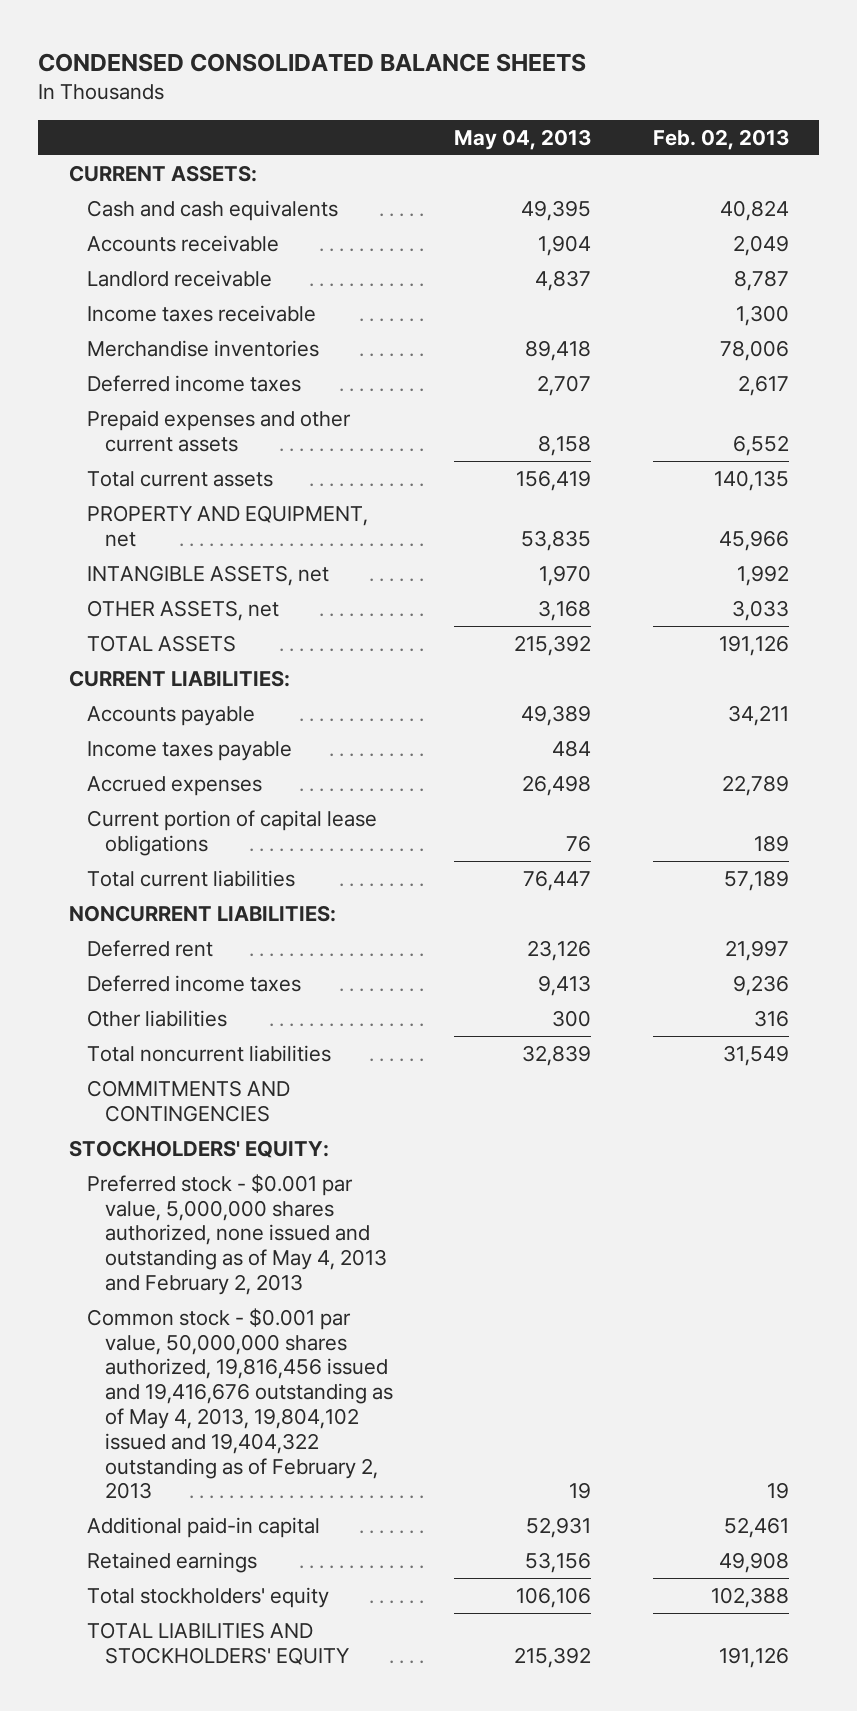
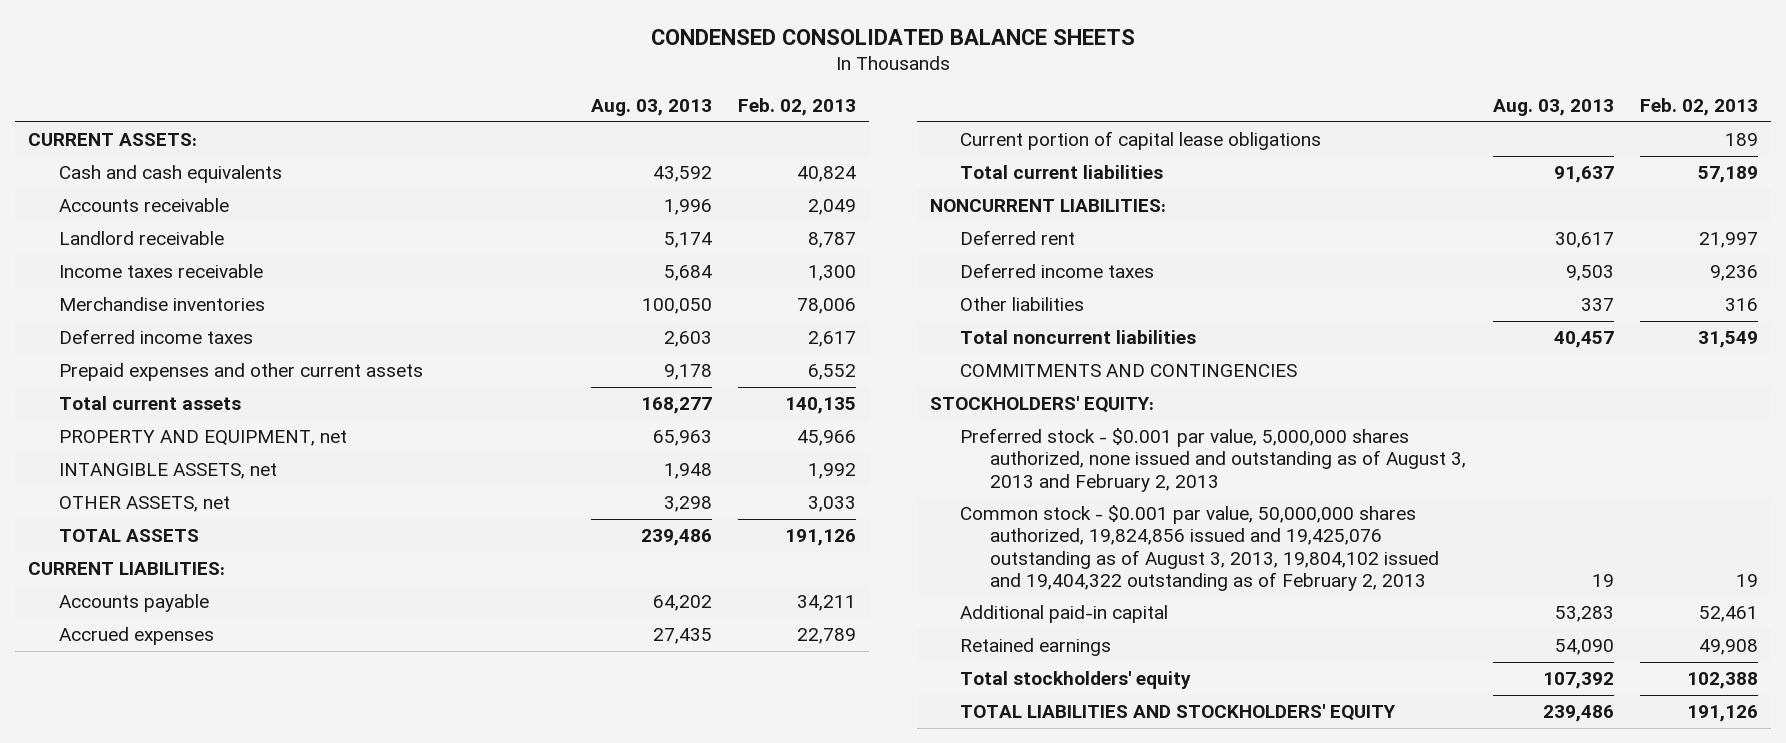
[454,128,592,150] May 04, 2013 -> none
none -> [591,99,713,117] Aug. 03, 2013
[86,740,292,761] Income taxes payable -> none
[86,1173,387,1295] Preferred stock - $0.001 par value, 5,000,000 shares authorized, none issued and outstanding as of May 4, 2013 and February 2, 2013 -> [960,428,1467,492] Preferred stock - $0.001 par value, 5,000,000 shares authorized, none issued and outstanding as of August 3, 2013 and February 2, 2013
[86,1307,393,1500] Common stock - $0.001 par value, 50,000,000 shares authorized, 19,816,456 issued and 19,416,676 outstanding as of May 4, 2013, 19,804,102 issued and 19,404,322 outstanding as of February 2, 2013 -> [960,505,1440,591] Common stock - $0.001 par value, 50,000,000 shares authorized, 19,824,856 issued and 19,425,076 outstanding as of August 3, 2013, 19,804,102 issued and 19,404,322 outstanding as of February 2, 2013

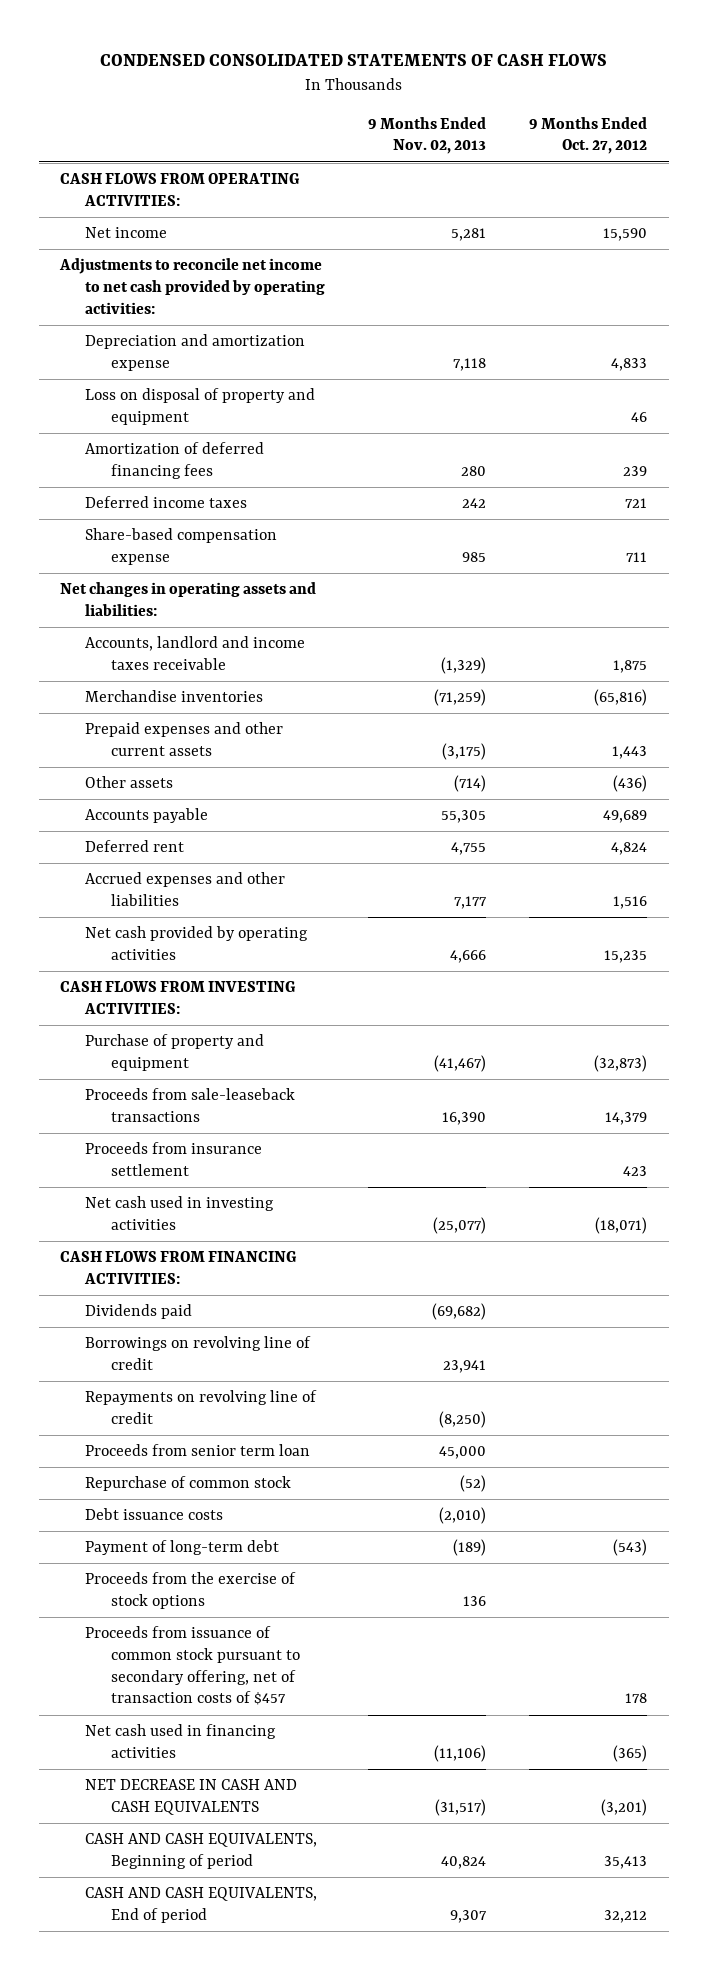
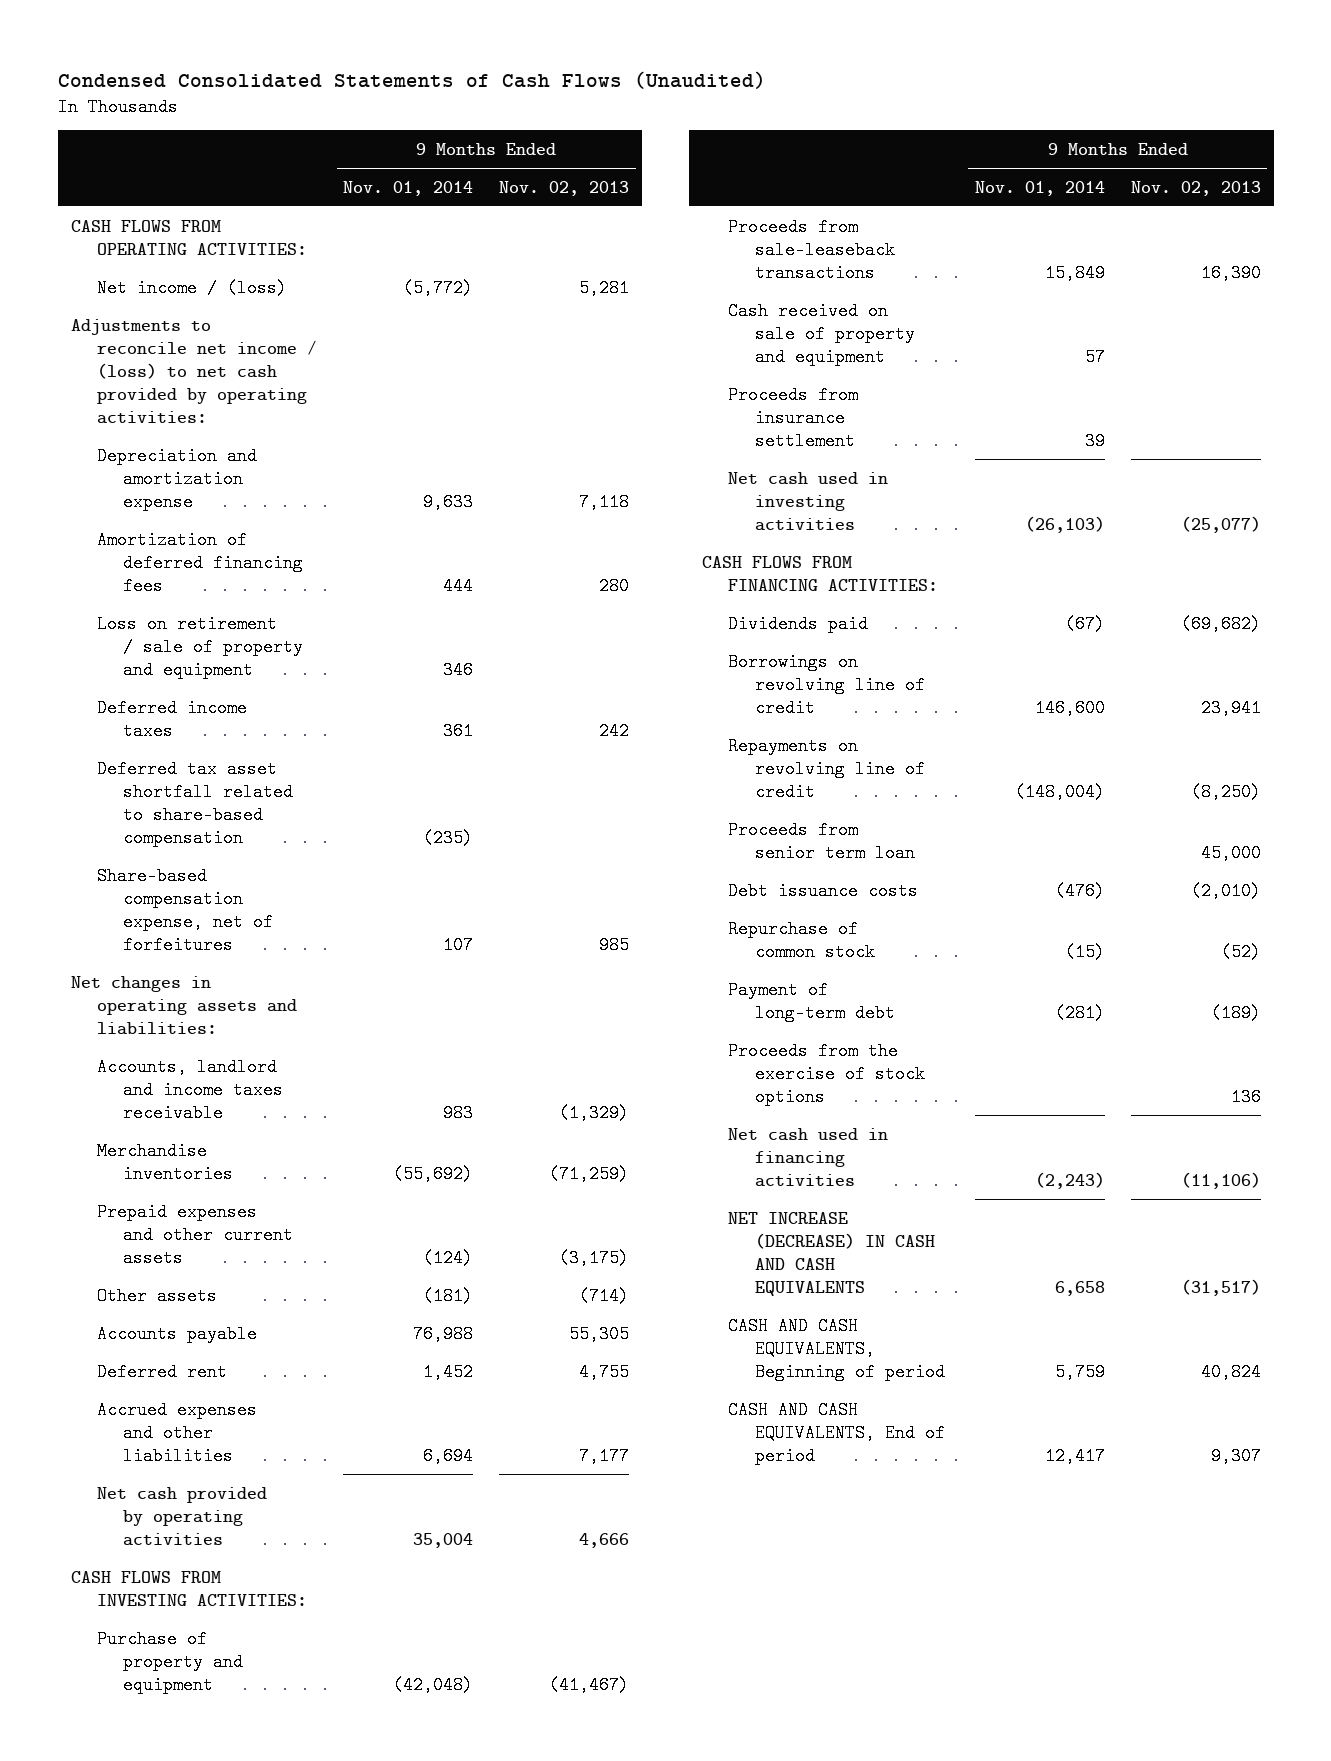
[99,54,607,67] CONDENSED CONSOLIDATED STATEMENTS OF CASH FLOWS -> [57,70,766,89] Condensed Consolidated Statements of Cash Flows (Unaudited)
[529,116,648,155] 9 Months Ended Oct. 27, 2012 -> none
none -> [343,180,474,196] Nov. 01, 2014
[85,227,168,239] Net income -> [97,278,288,297] Net income / (loss)
[59,258,326,314] Adjustments to reconcile net income to net cash provided by operating activities: -> [70,318,318,425] Adjustments to reconcile net income / (loss) to net cash provided by operating activities:
[85,388,316,425] Loss on disposal of property and equipment -> none
none -> [97,614,304,679] Loss on retirement / sale of property and equipment
none -> [97,759,294,848] Deferred tax asset shortfall related to share-based compensation
[85,528,278,565] Share-based compensation expense -> [97,866,274,955] Share-based compensation expense, net of forfeitures
none -> [728,301,915,366] Cash received on sale of property and equipment
[85,1476,292,1492] Repurchase of common stock -> [728,919,875,961] Repurchase of common stock
[85,1626,300,1706] Proceeds from issuance of common stock pursuant to secondary offering, net of transaction costs of $457 -> none
[85,1779,298,1815] NET DECREASE IN CASH AND CASH EQUIVALENTS -> [728,1211,935,1297] NET INCREASE (DECREASE) IN CASH AND CASH EQUIVALENTS

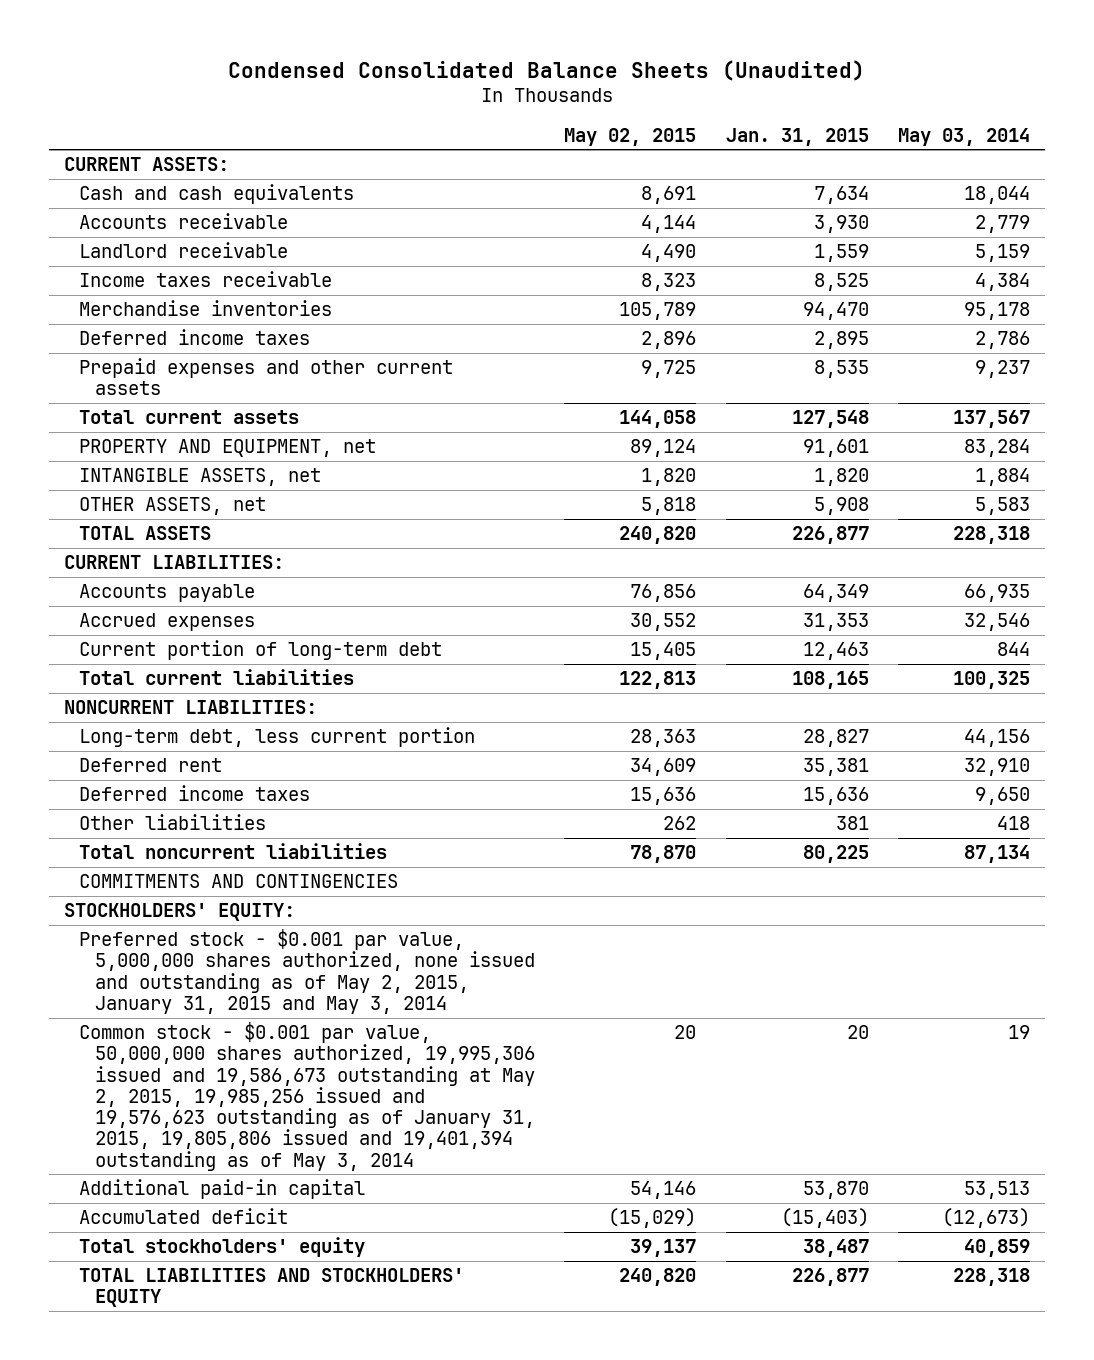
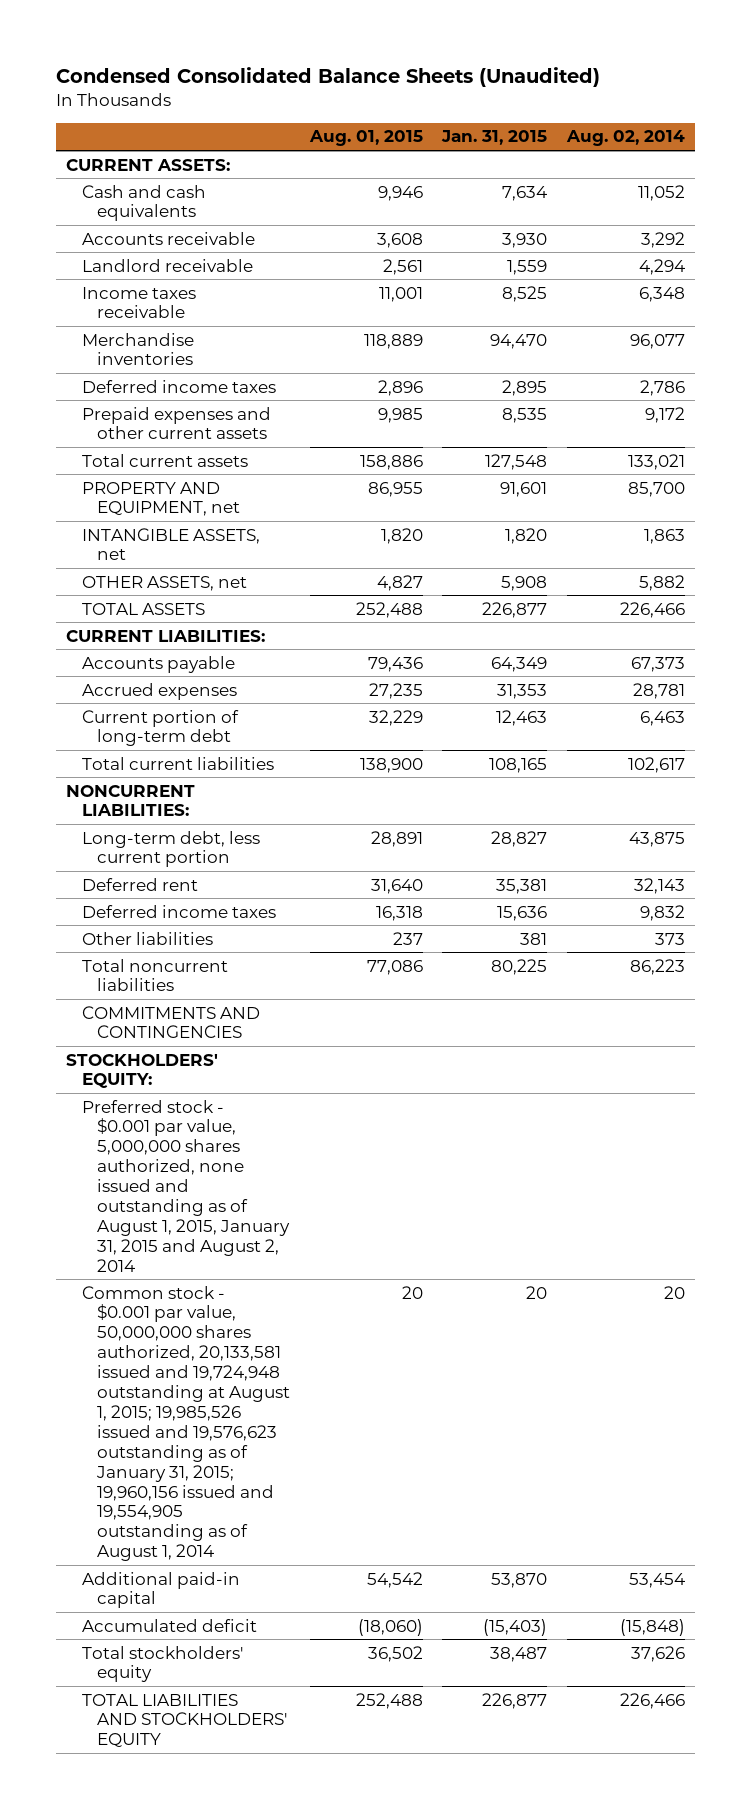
[564,127,697,146] May 02, 2015 -> none
[898,127,1031,146] May 03, 2014 -> none
none -> [308,130,423,147] Aug. 01, 2015
none -> [565,130,685,147] Aug. 02, 2014
[79,929,535,1014] Preferred stock - $0.001 par value, 5,000,000 shares authorized, none issued and outstanding as of May 2, 2015, January 31, 2015 and May 3, 2014 -> [81,1099,291,1272] Preferred stock - $0.001 par value, 5,000,000 shares authorized, none issued and outstanding as of August 1, 2015, January 31, 2015 and August 2, 2014
[79,1022,535,1171] Common stock - $0.001 par value, 50,000,000 shares authorized, 19,995,306 issued and 19,586,673 outstanding at May 2, 2015, 19,985,256 issued and 19,576,623 outstanding as of January 31, 2015, 19,805,806 issued and 19,401,394 outstanding as of May 3, 2014 -> [81,1285,291,1562] Common stock - $0.001 par value, 50,000,000 shares authorized, 20,133,581 issued and 19,724,948 outstanding at August 1, 2015; 19,985,526 issued and 19,576,623 outstanding as of January 31, 2015; 19,960,156 issued and 19,554,905 outstanding as of August 1, 2014

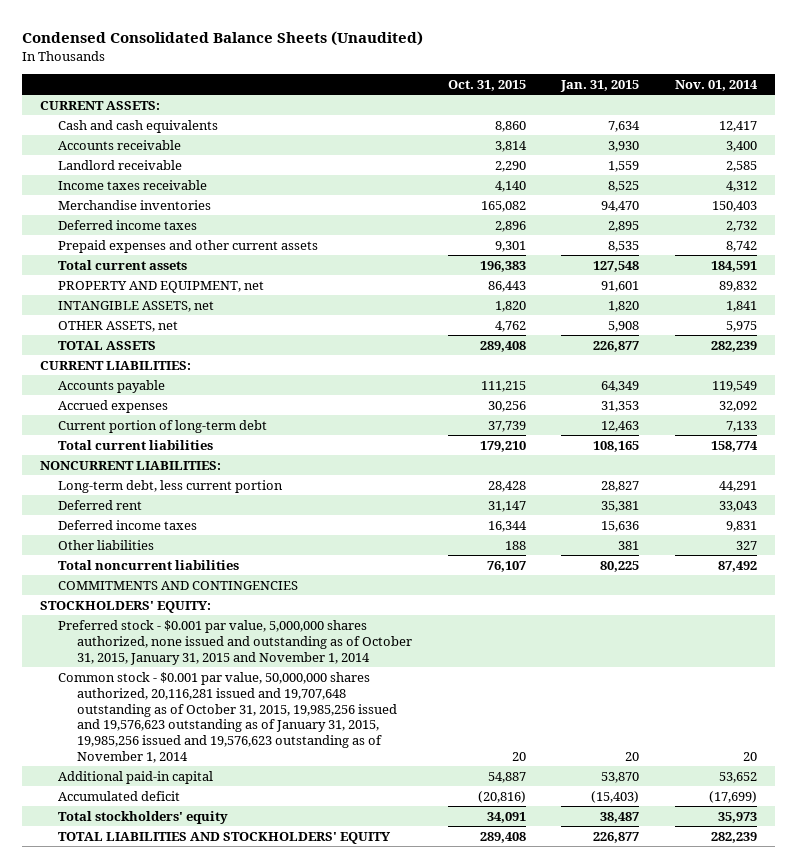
[308,130,423,147] Aug. 01, 2015 -> none
[565,130,685,147] Aug. 02, 2014 -> none
none -> [447,79,526,91] Oct. 31, 2015
none -> [675,79,759,91] Nov. 01, 2014
[81,1099,291,1272] Preferred stock - $0.001 par value, 5,000,000 shares authorized, none issued and outstanding as of August 1, 2015, January 31, 2015 and August 2, 2014 -> [58,619,412,665] Preferred stock - $0.001 par value, 5,000,000 shares authorized, none issued and outstanding as of October 31, 2015, January 31, 2015 and November 1, 2014
[81,1285,291,1562] Common stock - $0.001 par value, 50,000,000 shares authorized, 20,133,581 issued and 19,724,948 outstanding at August 1, 2015; 19,985,526 issued and 19,576,623 outstanding as of January 31, 2015; 19,960,156 issued and 19,554,905 outstanding as of August 1, 2014 -> [58,671,397,764] Common stock - $0.001 par value, 50,000,000 shares authorized, 20,116,281 issued and 19,707,648 outstanding as of October 31, 2015, 19,985,256 issued and 19,576,623 outstanding as of January 31, 2015, 19,985,256 issued and 19,576,623 outstanding as of November 1, 2014

